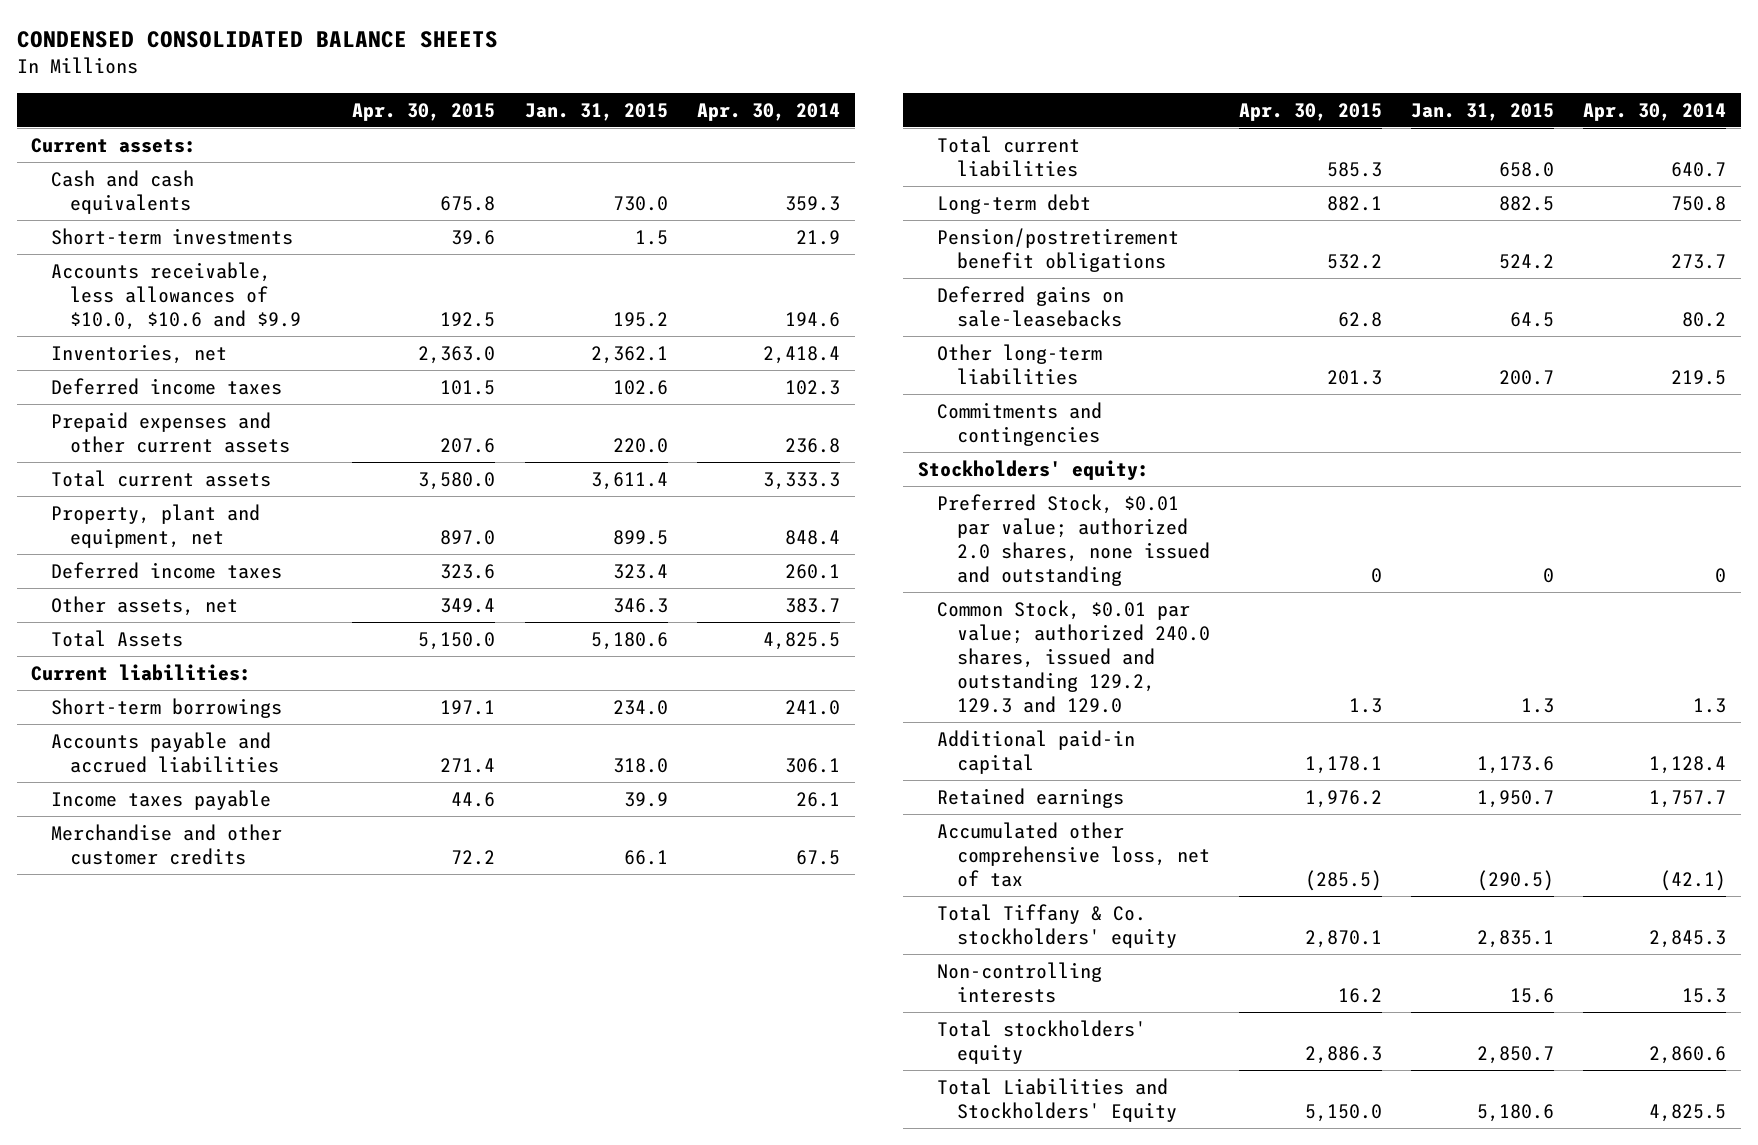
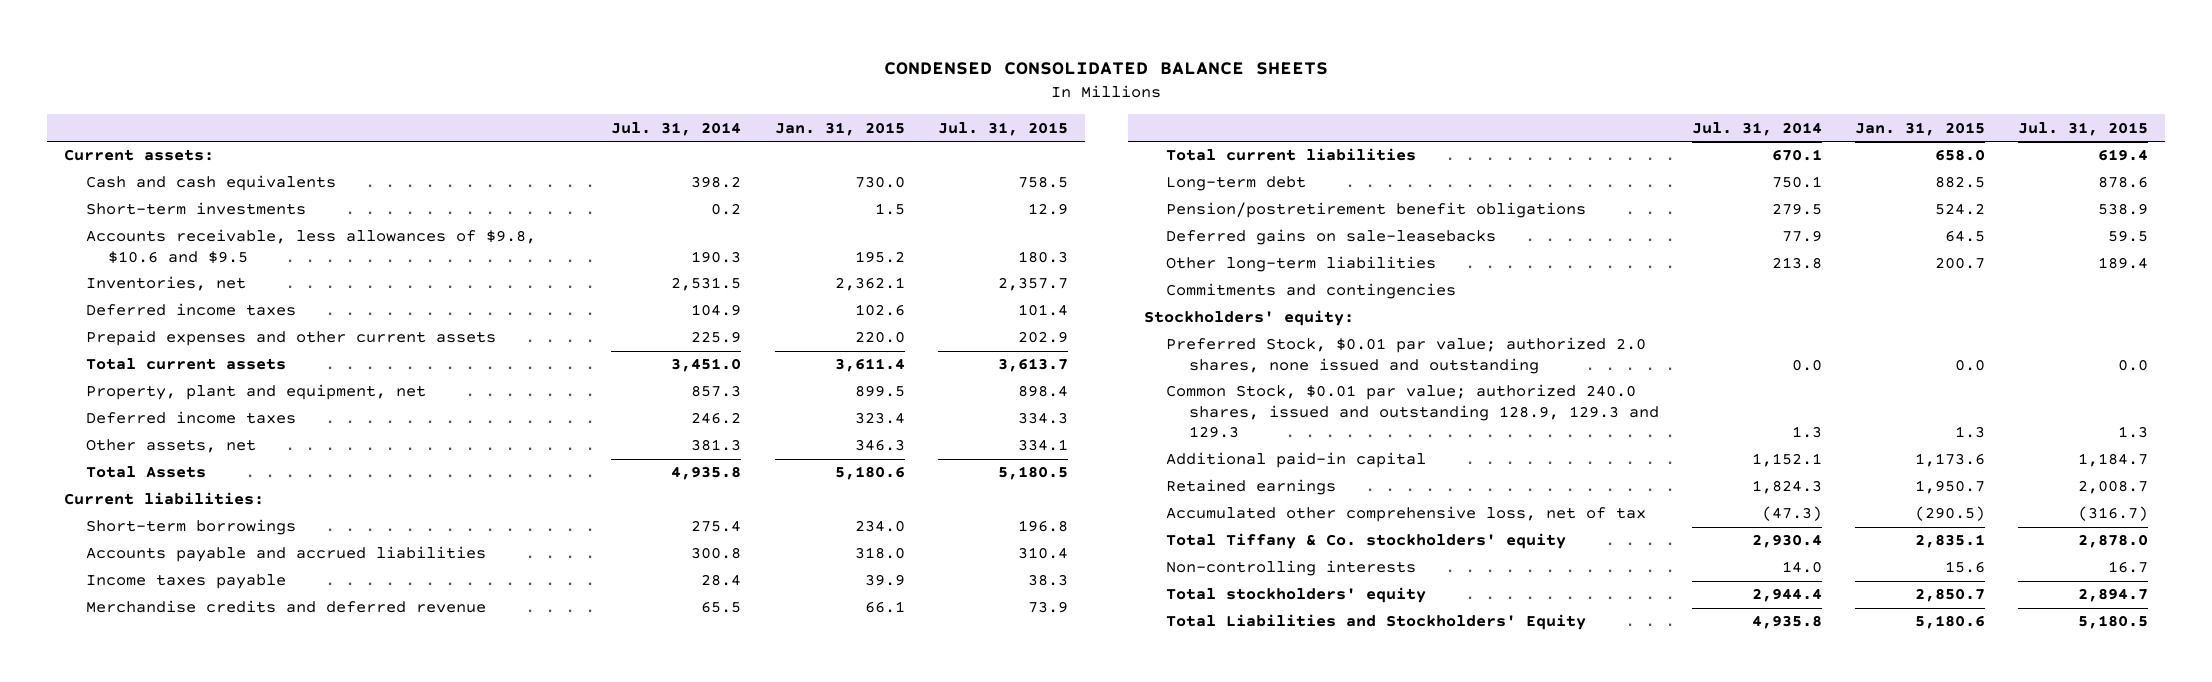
[352,102,496,121] Apr. 30, 2015 -> none
[696,102,840,121] Apr. 30, 2014 -> none
none -> [611,121,742,136] Jul. 31, 2014
none -> [937,121,1068,136] Jul. 31, 2015
[50,261,302,330] Accounts receivable, less allowances of $10.0, $10.6 and $9.9 -> [85,229,536,264] Accounts receivable, less allowances of $9.8, $10.6 and $9.5
[50,823,282,865] Merchandise and other customer credits -> [85,600,486,614] Merchandise credits and deferred revenue
[1543,567,1555,583] 0 -> [1955,358,1986,371] 0.0
[937,599,1210,713] Common Stock, $0.01 par value; authorized 240.0 shares, issued and outstanding 129.2, 129.3 and 129.0 -> [1166,384,1659,439] Common Stock, $0.01 par value; authorized 240.0 shares, issued and outstanding 128.9, 129.3 and 129.3

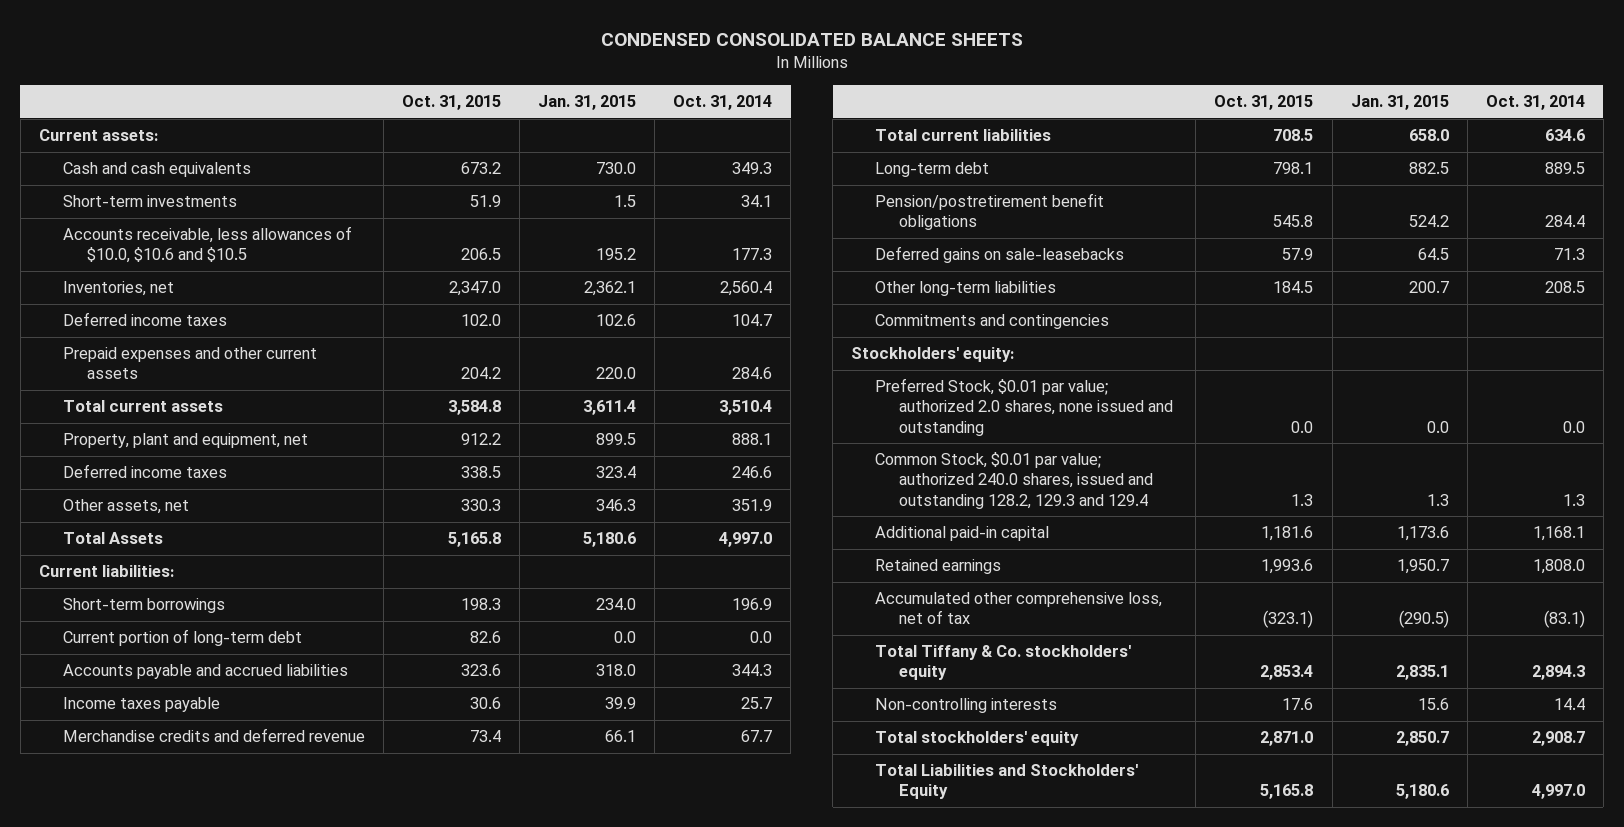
[611,121,742,136] Jul. 31, 2014 -> none
[937,121,1068,136] Jul. 31, 2015 -> none
none -> [402,95,502,111] Oct. 31, 2015
none -> [673,95,773,111] Oct. 31, 2014
[85,229,536,264] Accounts receivable, less allowances of $9.8, $10.6 and $9.5 -> [62,226,352,264] Accounts receivable, less allowances of $10.0, $10.6 and $10.5
none -> [62,629,302,647] Current portion of long-term debt
[1166,384,1659,439] Common Stock, $0.01 par value; authorized 240.0 shares, issued and outstanding 128.9, 129.3 and 129.3 -> [875,452,1154,509] Common Stock, $0.01 par value; authorized 240.0 shares, issued and outstanding 128.2, 129.3 and 129.4

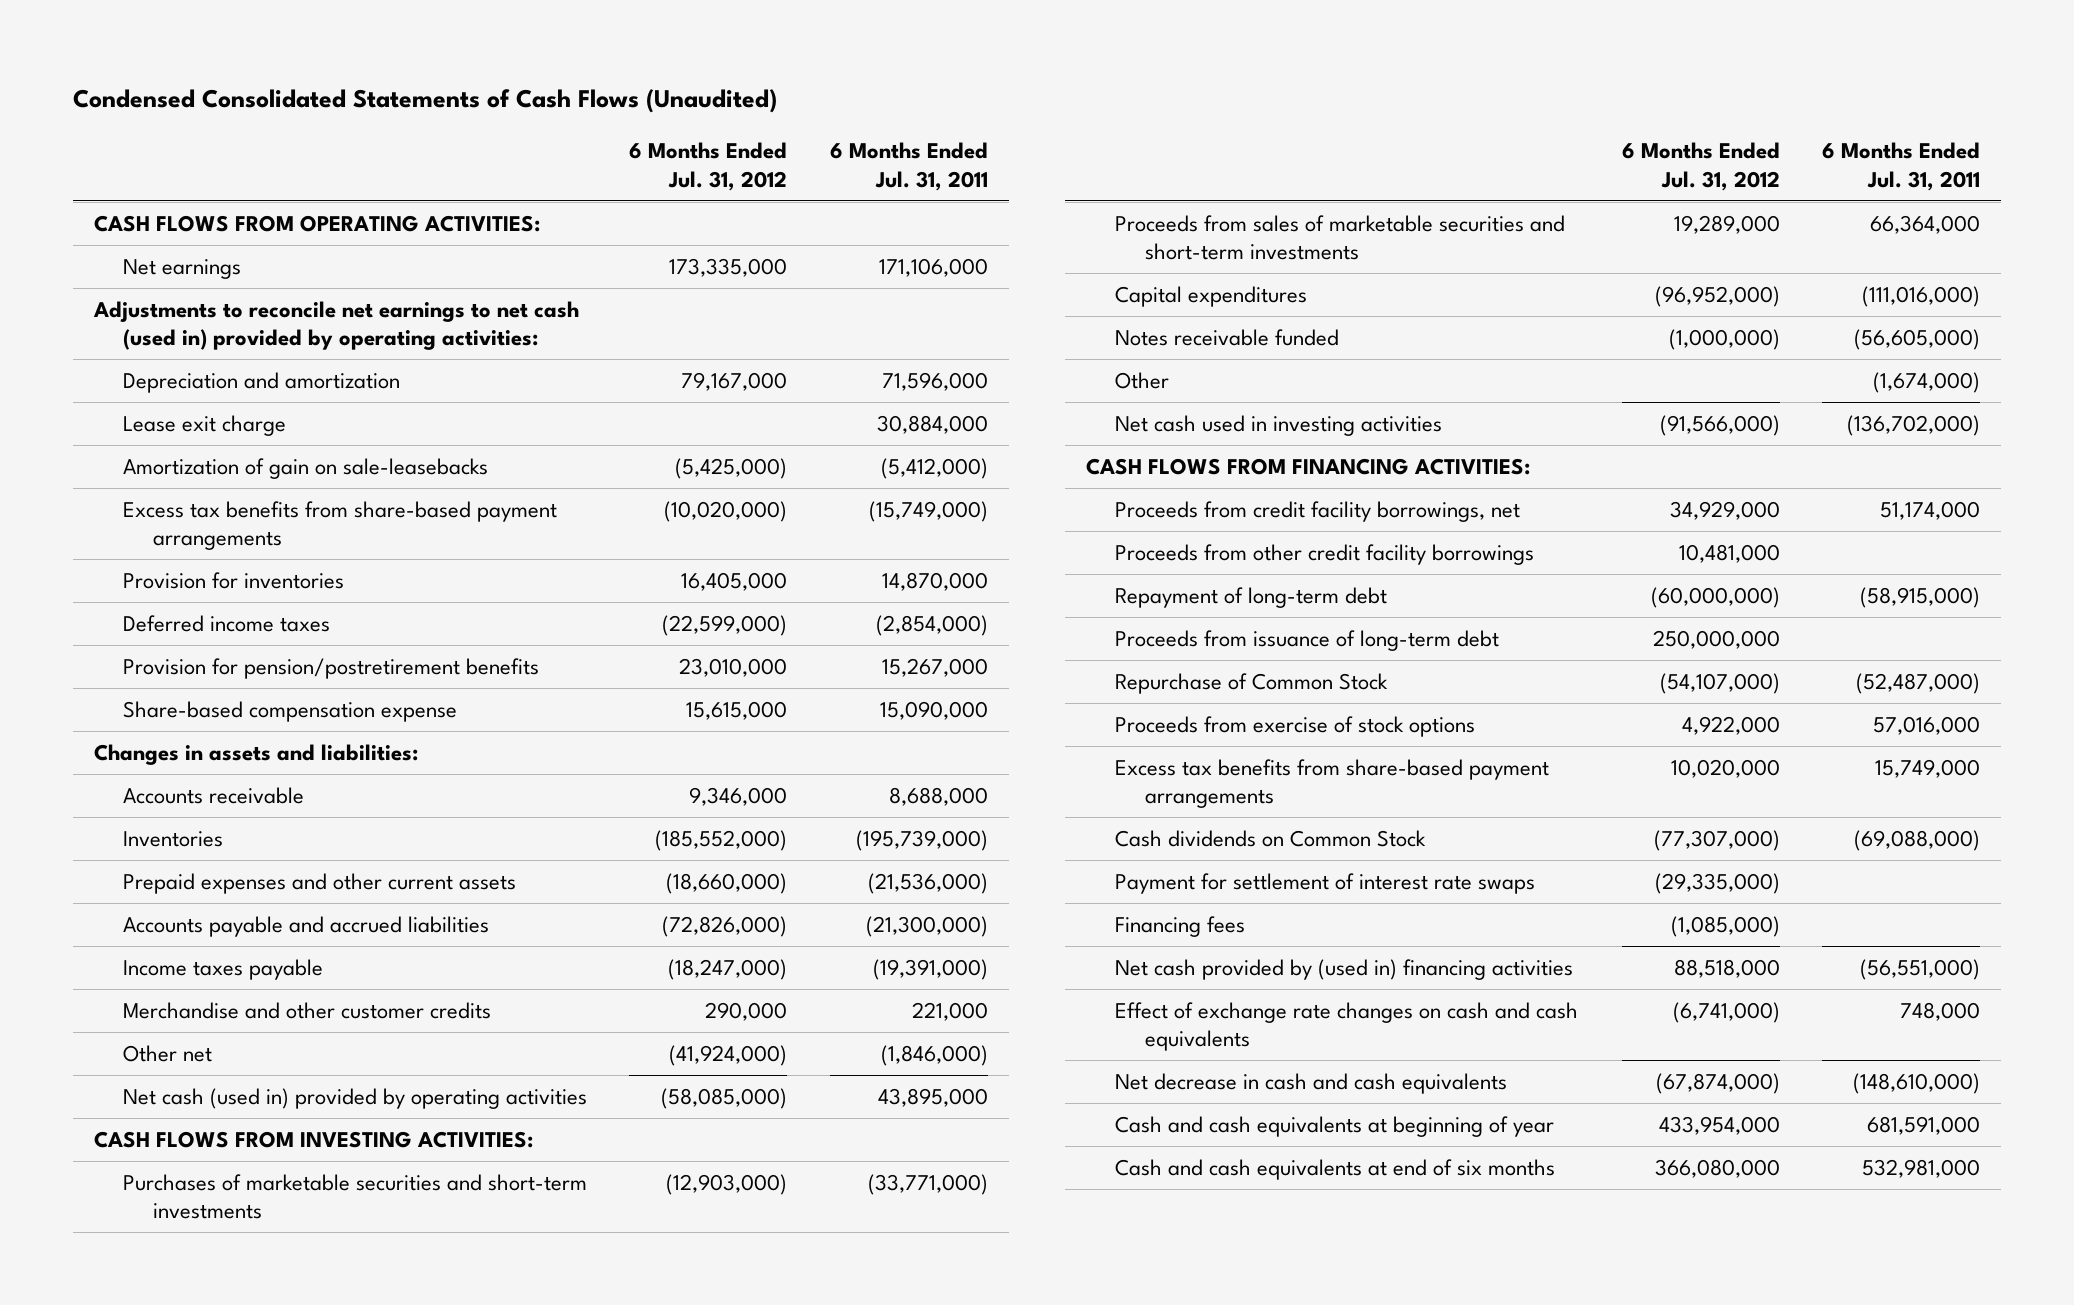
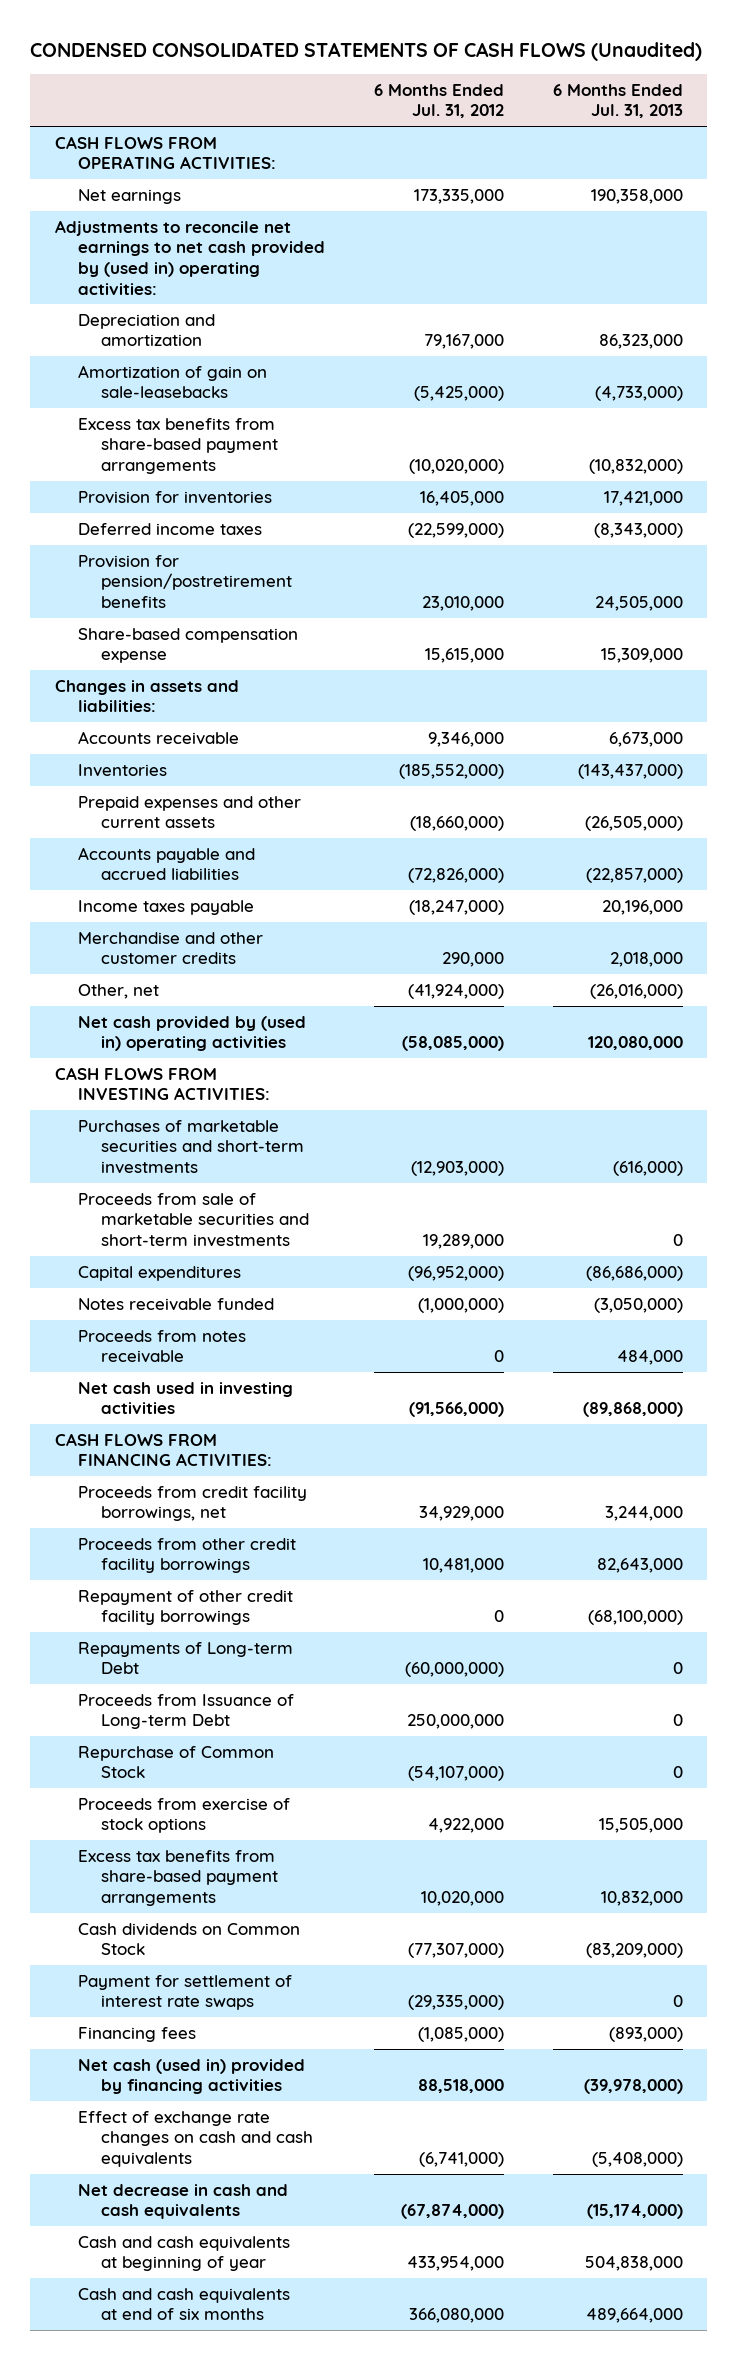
[72,89,777,114] Condensed Consolidated Statements of Cash Flows (Unaudited) -> [30,41,703,61] CONDENSED CONSOLIDATED STATEMENTS OF CASH FLOWS (Unaudited)
[829,142,988,191] 6 Months Ended Jul. 31, 2011 -> none
none -> [552,83,683,119] 6 Months Ended Jul. 31, 2013
[92,300,579,350] Adjustments to reconcile net earnings to net cash (used in) provided by operating activities: -> [54,219,325,295] Adjustments to reconcile net earnings to net cash provided by (used in) operating activities:
[123,414,287,436] Lease exit charge -> none
[123,1044,213,1062] Other net -> [77,983,159,999] Other, net
[123,1087,588,1109] Net cash (used in) provided by operating activities -> [77,1015,306,1052] Net cash provided by (used in) operating activities
[1115,214,1566,260] Proceeds from sales of marketable securities and short-term investments -> [77,1192,309,1248] Proceeds from sale of marketable securities and short-term investments
[1115,371,1170,389] Other -> none
none -> [77,1329,246,1364] Proceeds from notes receivable
none -> [77,1589,293,1626] Repayment of other credit facility borrowings
[1115,586,1388,608] Repayment of long-term debt -> [77,1641,293,1675] Repayments of Long-term Debt
[1115,629,1500,651] Proceeds from issuance of long-term debt -> [77,1693,294,1730] Proceeds from Issuance of Long-term Debt
[1115,958,1574,980] Net cash provided by (used in) financing activities -> [77,2058,305,2095] Net cash (used in) provided by financing activities

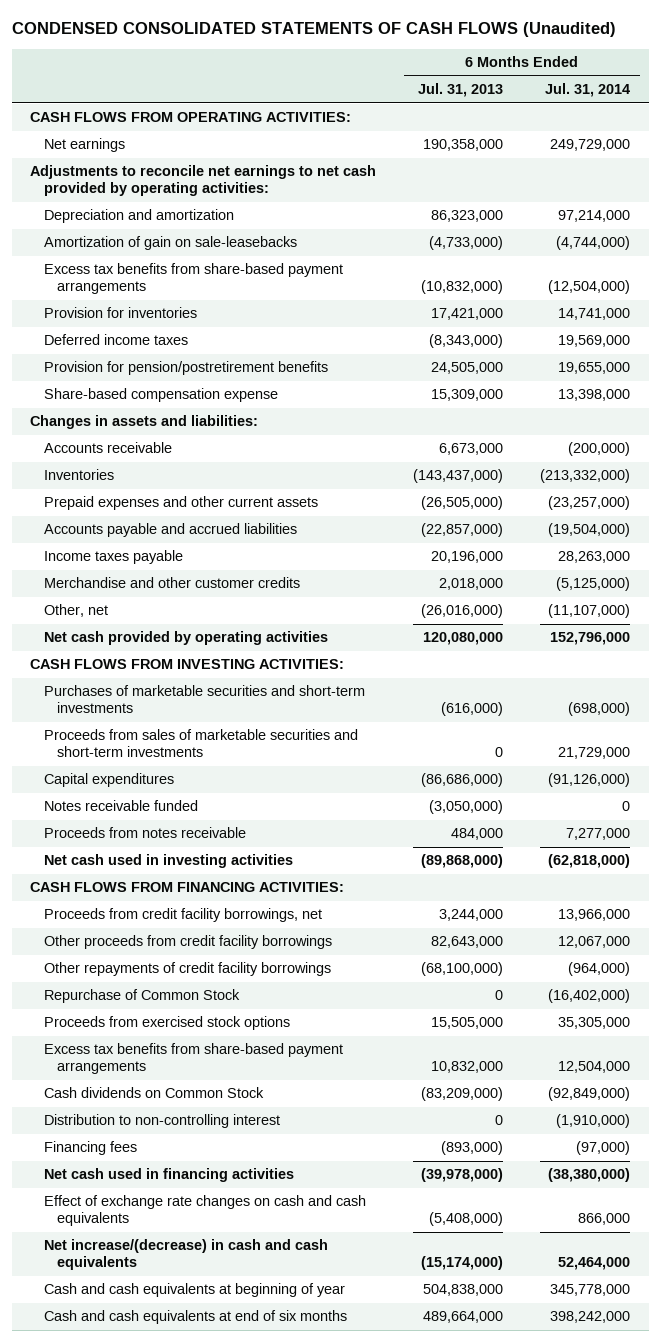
[373,83,504,119] 6 Months Ended Jul. 31, 2012 -> none
none -> [545,83,631,98] Jul. 31, 2014
[54,219,325,295] Adjustments to reconcile net earnings to net cash provided by (used in) operating activities: -> [30,165,377,197] Adjustments to reconcile net earnings to net cash provided by operating activities:
[77,1015,306,1052] Net cash provided by (used in) operating activities -> [43,631,328,646] Net cash provided by operating activities
[77,1192,309,1248] Proceeds from sale of marketable securities and short-term investments -> [43,729,358,758] Proceeds from sales of marketable securities and short-term investments
[77,1641,293,1675] Repayments of Long-term Debt -> none
[77,1693,294,1730] Proceeds from Issuance of Long-term Debt -> none
[77,1537,296,1574] Proceeds from other credit facility borrowings -> [43,935,332,950] Other proceeds from credit facility borrowings
[77,1589,293,1626] Repayment of other credit facility borrowings -> [43,962,331,977] Other repayments of credit facility borrowings
[77,1797,290,1834] Proceeds from exercise of stock options -> [43,1016,290,1031] Proceeds from exercised stock options
[77,1974,292,2011] Payment for settlement of interest rate swaps -> none
none -> [43,1114,280,1129] Distribution to non-controlling interest
[77,2058,305,2095] Net cash (used in) provided by financing activities -> [43,1168,294,1183] Net cash used in financing activities
[77,2183,288,2220] Net decrease in cash and cash equivalents -> [43,1239,328,1271] Net increase/(decrease) in cash and cash equivalents

